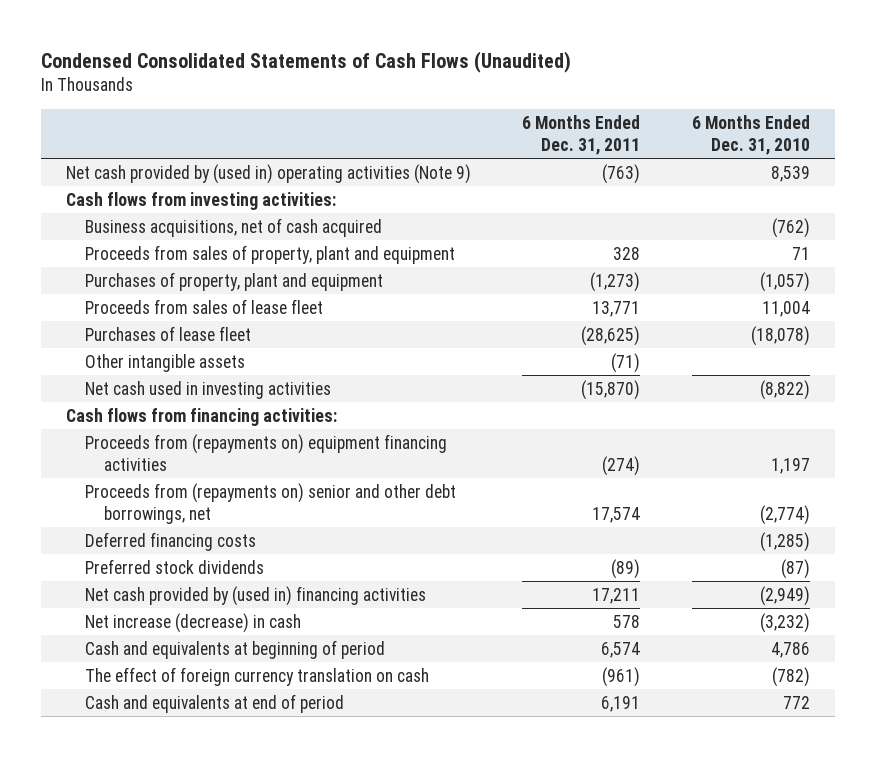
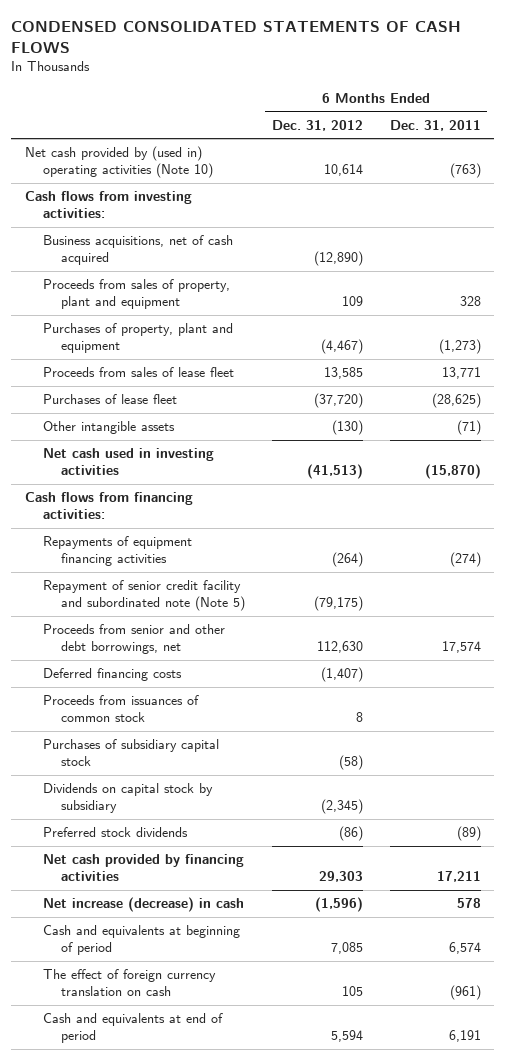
[40,50,571,73] Condensed Consolidated Statements of Cash Flows (Unaudited) -> [11,21,462,53] CONDENSED CONSOLIDATED STATEMENTS OF CASH FLOWS
[691,114,810,156] 6 Months Ended Dec. 31, 2010 -> none
none -> [271,119,363,131] Dec. 31, 2012
[66,163,472,184] Net cash provided by (used in) operating activities (Note 9) -> [24,146,213,178] Net cash provided by (used in) operating activities (Note 10)
[84,433,447,472] Proceeds from (repayments on) equipment financing activities -> [42,536,192,566] Repayments of equipment financing activities
none -> [42,580,245,611] Repayment of senior credit facility and subordinated note (Note 5)
[84,482,456,525] Proceeds from (repayments on) senior and other debt borrowings, net -> [42,624,225,654] Proceeds from senior and other debt borrowings, net
none -> [42,695,199,722] Proceeds from issuances of common stock
none -> [42,739,219,766] Purchases of subsidiary capital stock
none -> [42,783,213,813] Dividends on capital stock by subsidiary
[84,585,426,606] Net cash provided by (used in) financing activities -> [42,854,244,881] Net cash provided by financing activities

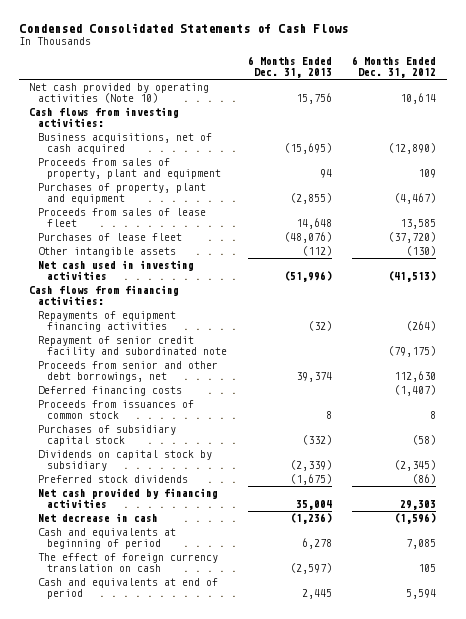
[11,21,462,53] CONDENSED CONSOLIDATED STATEMENTS OF CASH FLOWS -> [18,22,348,33] Condensed Consolidated Statements of Cash Flows
[389,119,481,131] Dec. 31, 2011 -> none
none -> [247,56,332,79] 6 Months Ended Dec. 31, 2013
[24,146,213,178] Net cash provided by (used in) operating activities (Note 10) -> [29,83,210,104] Net cash provided by operating activities (Note 10)
[42,580,245,611] Repayment of senior credit facility and subordinated note (Note 5) -> [38,336,227,358] Repayment of senior credit facility and subordinated note
[42,897,244,913] Net increase (decrease) in cash -> [38,513,159,523] Net decrease in cash

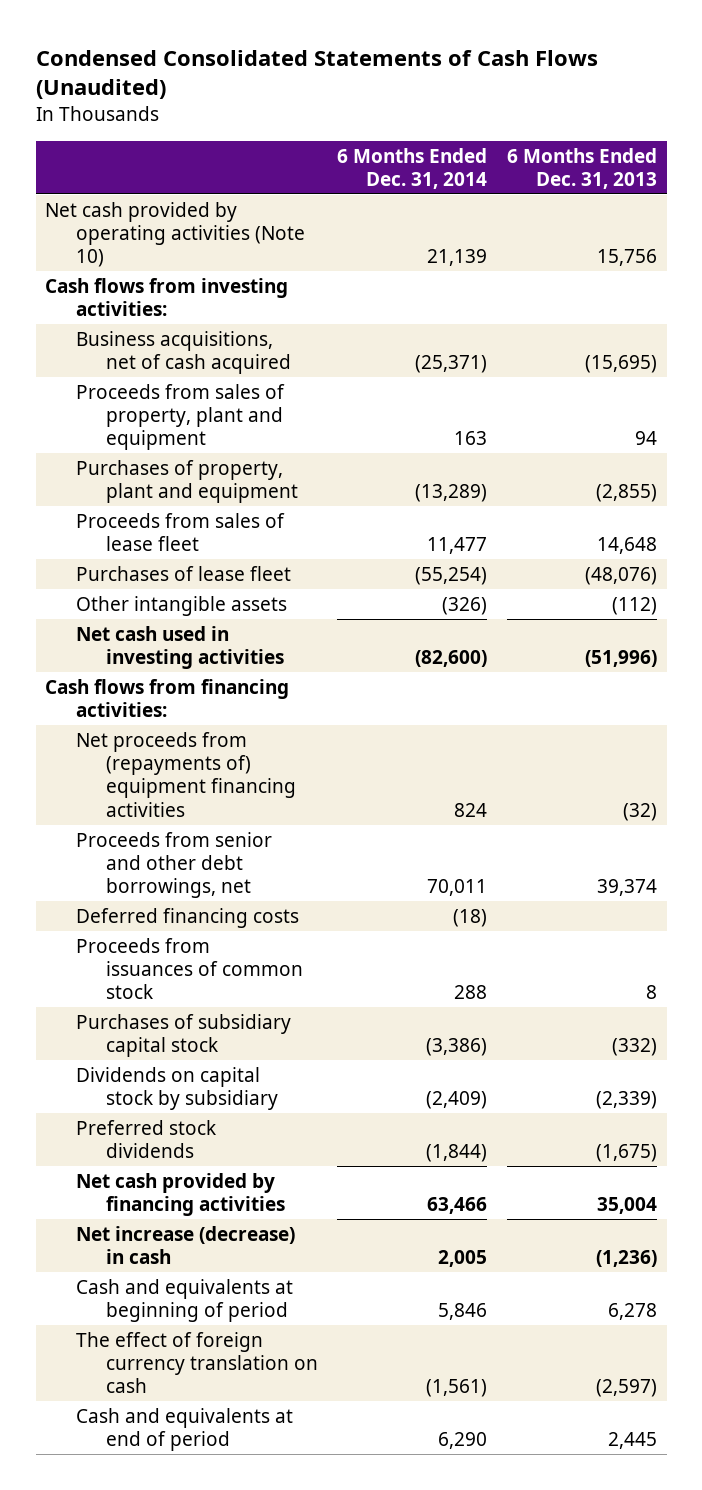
[18,22,348,33] Condensed Consolidated Statements of Cash Flows -> [35,49,598,100] Condensed Consolidated Statements of Cash Flows (Unaudited)
[352,56,437,79] 6 Months Ended Dec. 31, 2012 -> none
none -> [337,147,488,189] 6 Months Ended Dec. 31, 2014
[38,336,227,358] Repayment of senior credit facility and subordinated note -> none
[38,311,177,333] Repayments of equipment financing activities -> [75,731,296,817] Net proceeds from (repayments of) equipment financing activities
[38,513,159,523] Net decrease in cash -> [75,1225,295,1265] Net increase (decrease) in cash

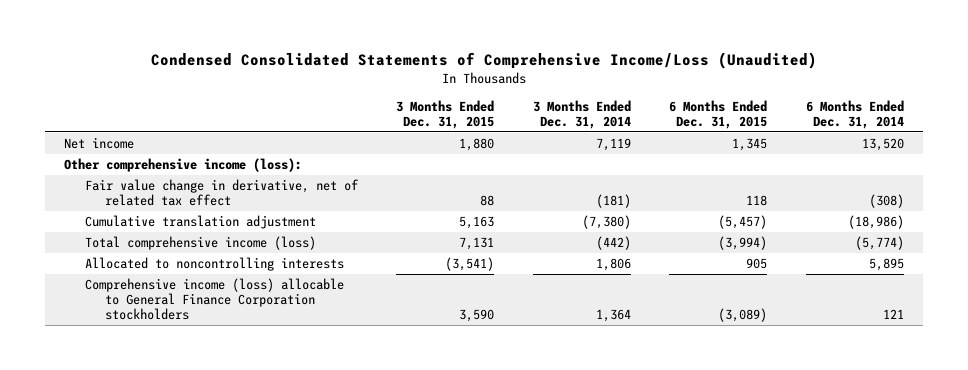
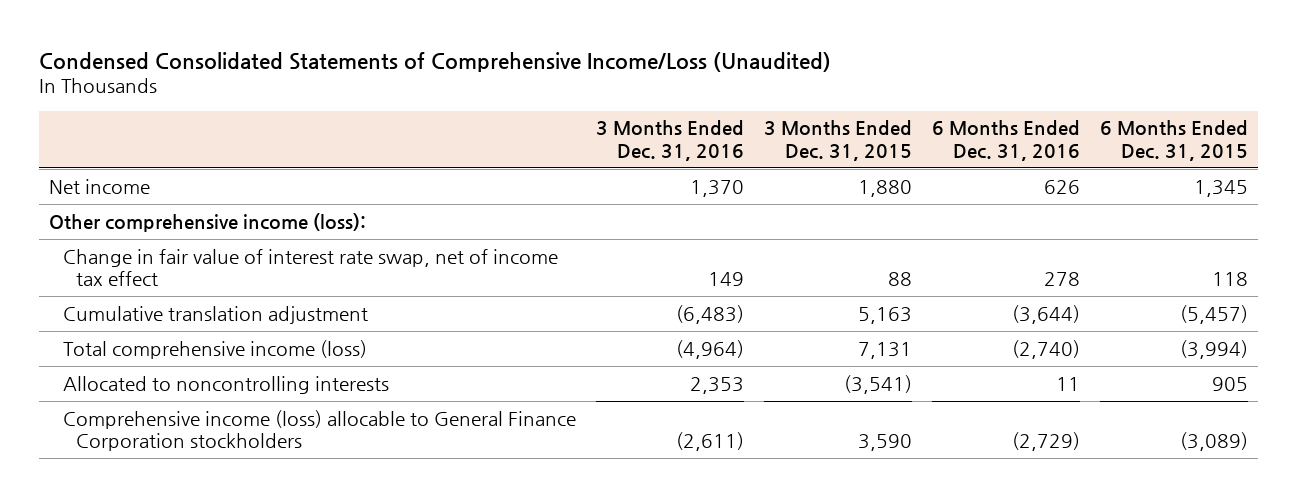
[532,99,631,130] 3 Months Ended Dec. 31, 2014 -> none
[805,99,904,130] 6 Months Ended Dec. 31, 2014 -> none
none -> [595,120,744,161] 3 Months Ended Dec. 31, 2016
none -> [931,120,1080,161] 6 Months Ended Dec. 31, 2016
[84,178,359,207] Fair value change in derivative, net of related tax effect -> [62,248,558,287] Change in fair value of interest rate swap, net of income tax effect

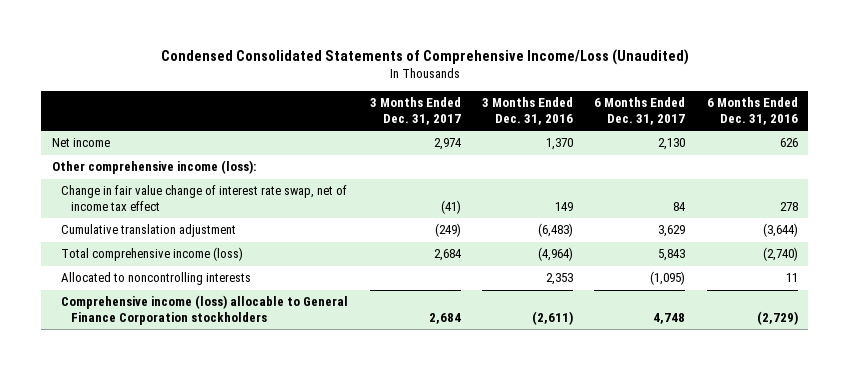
[763,120,912,161] 3 Months Ended Dec. 31, 2015 -> none
[1099,120,1248,161] 6 Months Ended Dec. 31, 2015 -> none
none -> [369,97,461,125] 3 Months Ended Dec. 31, 2017
none -> [594,97,686,125] 6 Months Ended Dec. 31, 2017
[62,248,558,287] Change in fair value of interest rate swap, net of income tax effect -> [61,185,348,212] Change in fair value change of interest rate swap, net of income tax effect

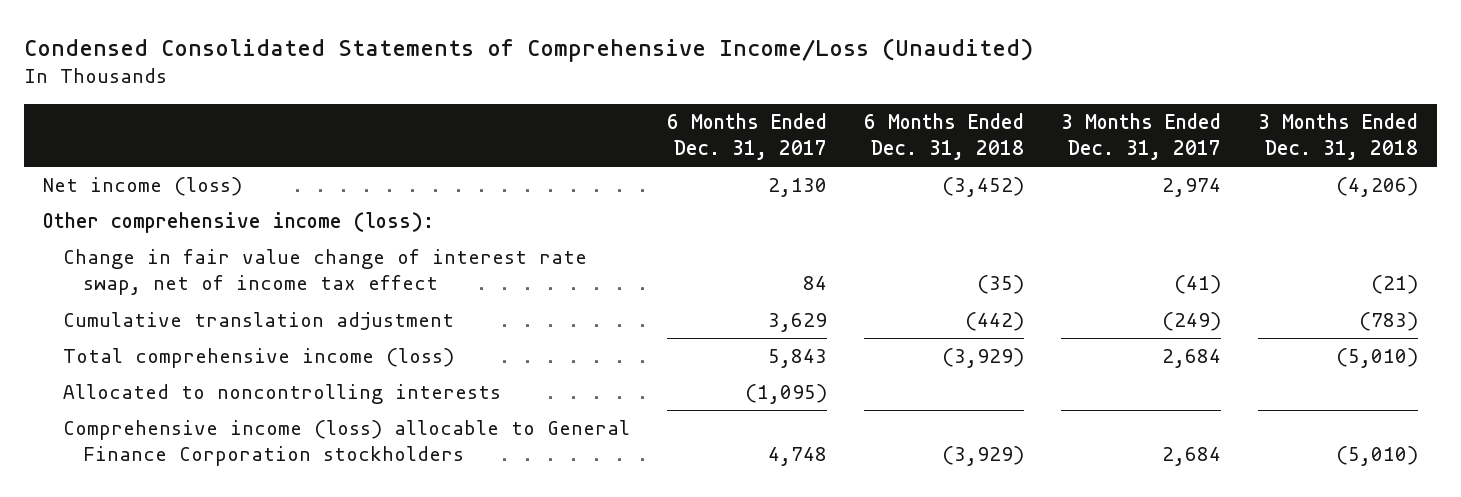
[481,97,573,125] 3 Months Ended Dec. 31, 2016 -> none
[706,97,798,125] 6 Months Ended Dec. 31, 2016 -> none
none -> [863,112,1024,161] 6 Months Ended Dec. 31, 2018
none -> [1258,112,1419,161] 3 Months Ended Dec. 31, 2018
[51,138,110,148] Net income -> [42,177,242,197] Net income (loss)

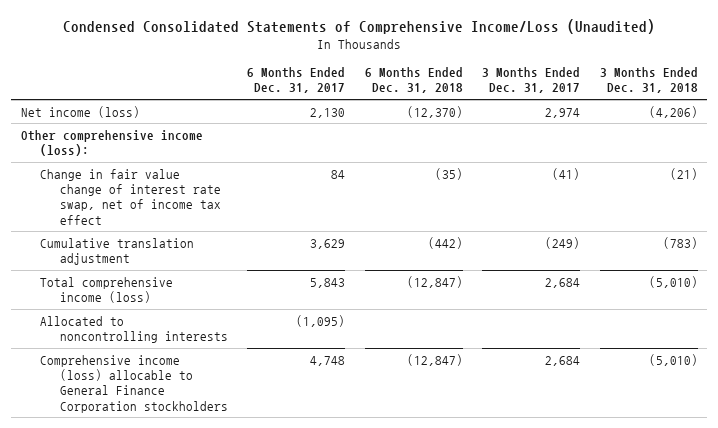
[941,177,1024,198] (3,452) -> [406,105,463,118] (12,370)
[941,348,1024,369] (3,929) -> [406,275,463,288] (12,847)
[941,446,1024,467] (3,929) -> [406,353,463,366] (12,847)

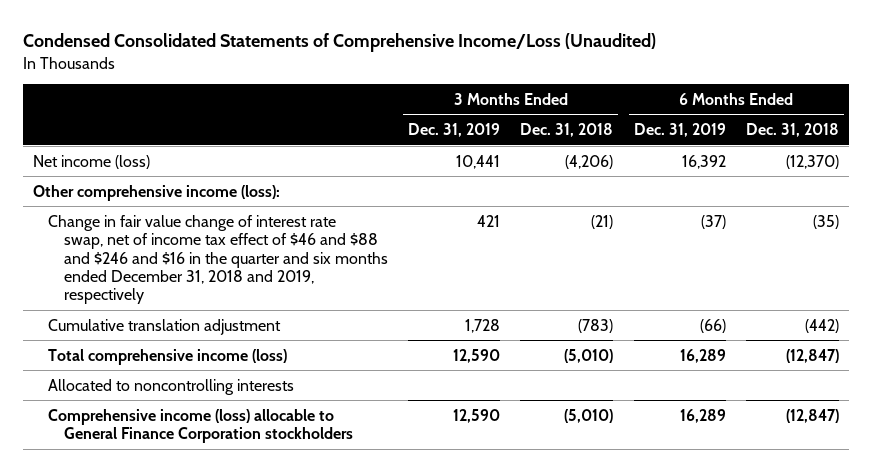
[247,67,346,94] 6 Months Ended Dec. 31, 2017 -> none
[482,67,581,94] 3 Months Ended Dec. 31, 2017 -> none
none -> [407,123,500,138] Dec. 31, 2019
none -> [633,123,726,138] Dec. 31, 2019
[40,168,222,225] Change in fair value change of interest rate swap, net of income tax effect -> [48,214,388,305] Change in fair value change of interest rate swap, net of income tax effect of $46 and $88 and $246 and $16 in the quarter and six months ended December 31, 2018 and 2019, respectively

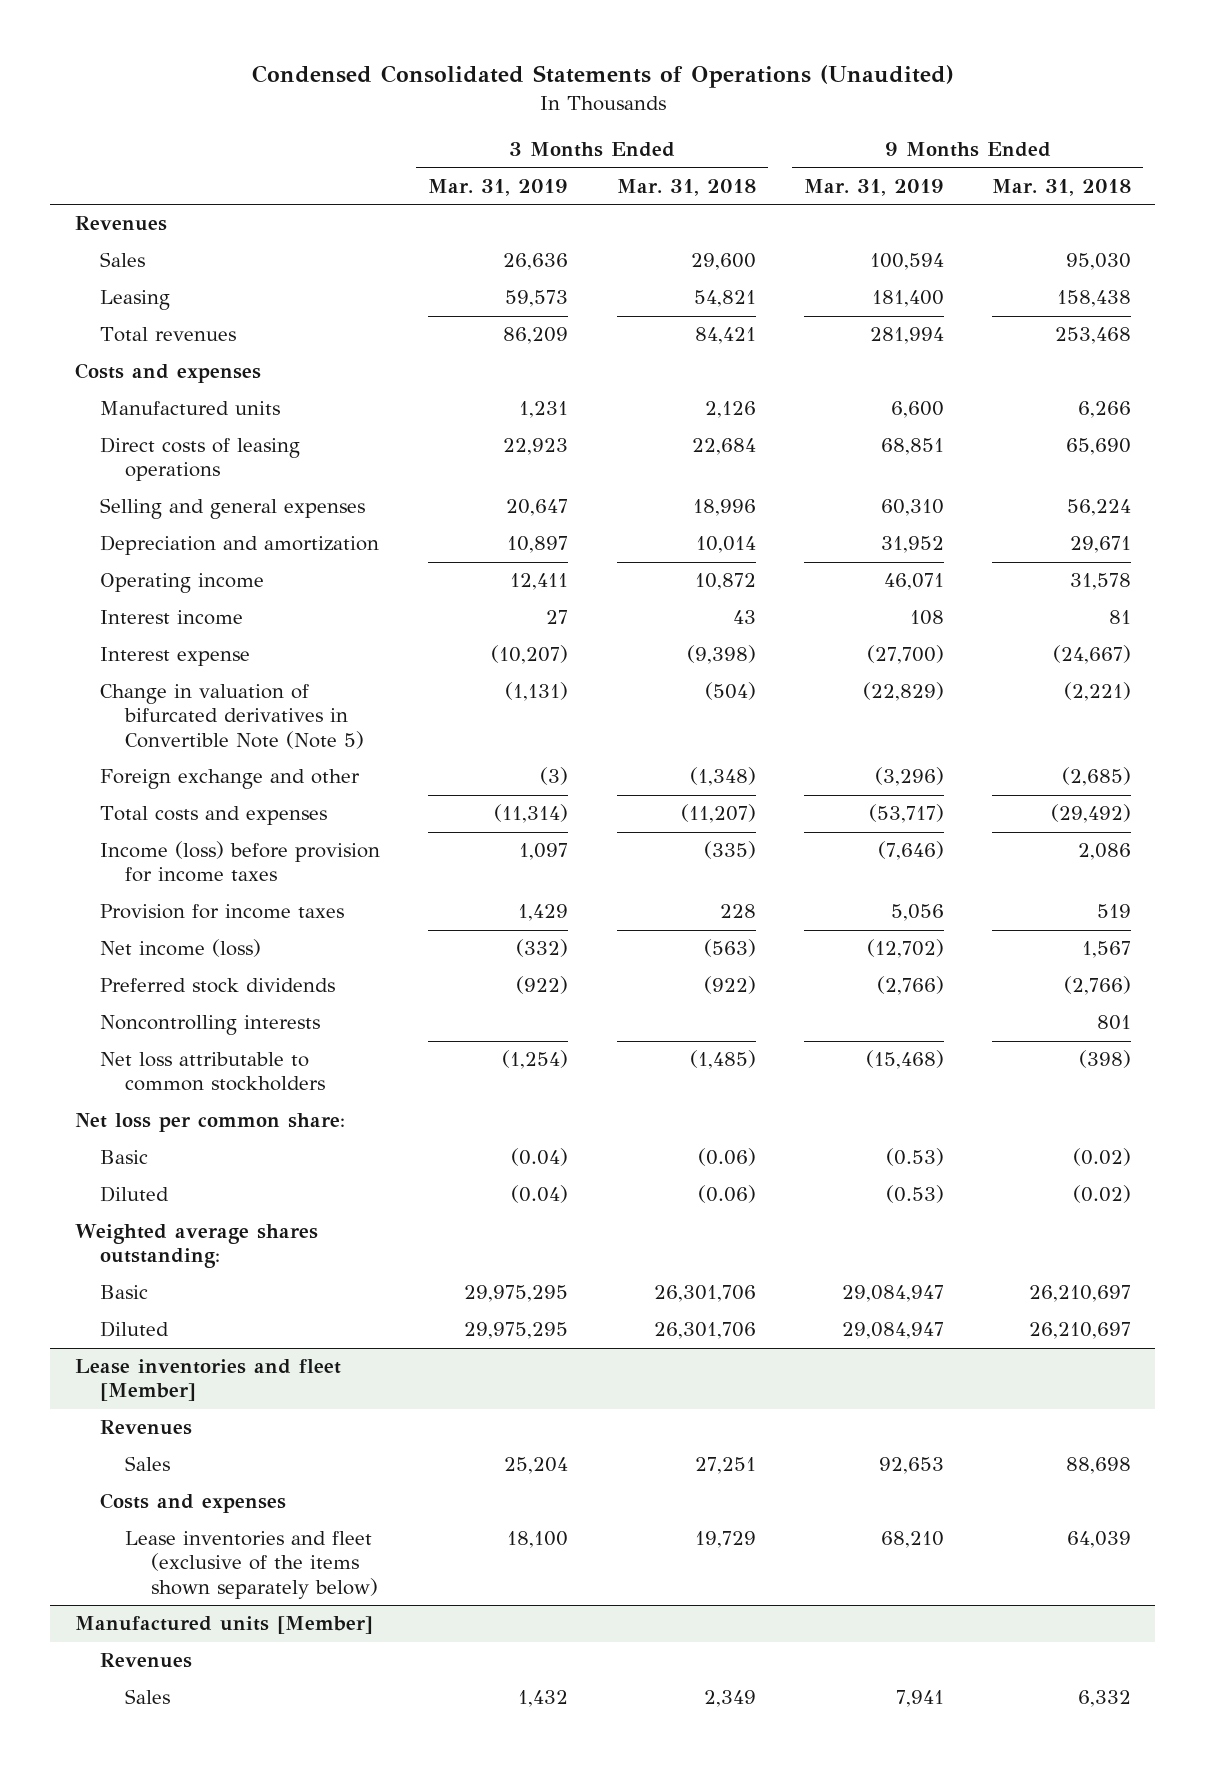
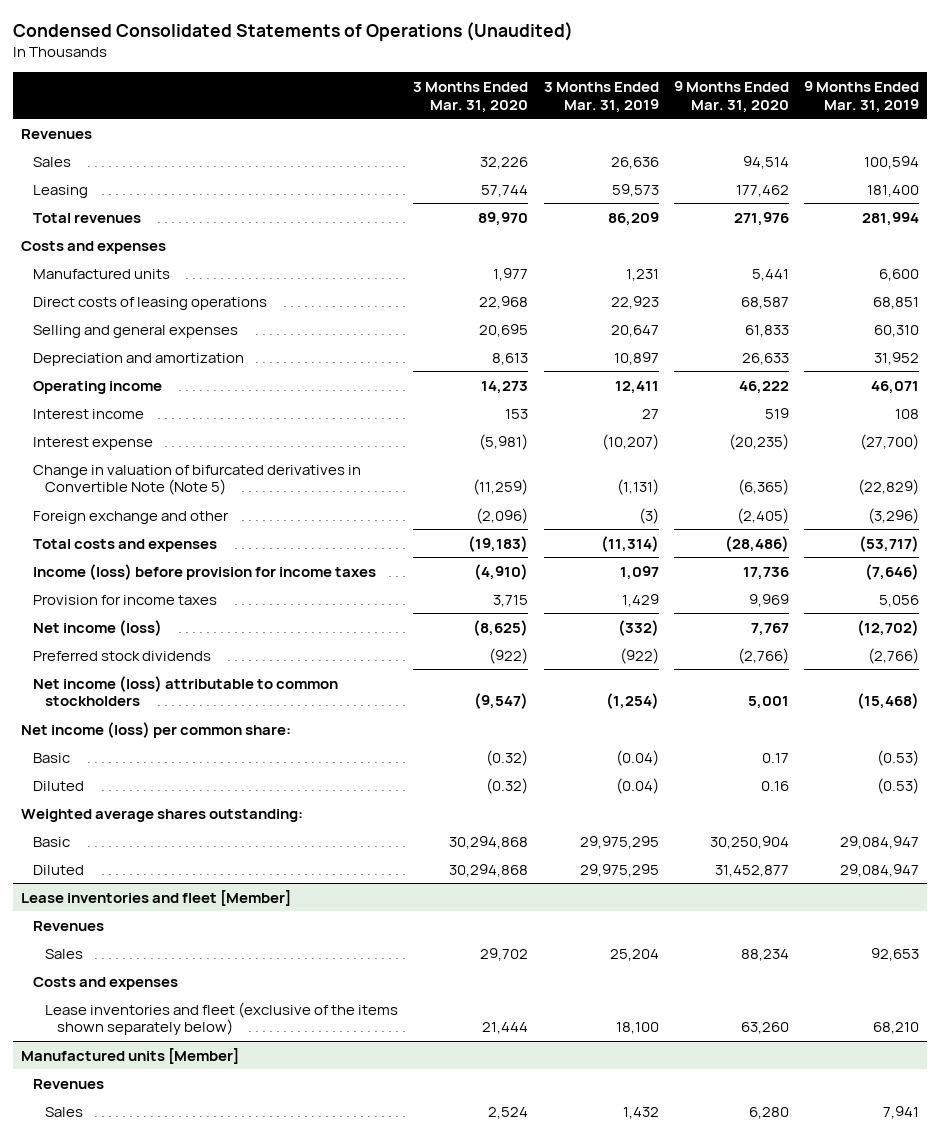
[616,179,756,197] Mar. 31, 2018 -> none
[992,179,1132,197] Mar. 31, 2018 -> none
none -> [413,81,529,113] 3 Months Ended Mar. 31, 2020
none -> [673,80,789,113] 9 Months Ended Mar. 31, 2020
[99,1015,320,1036] Noncontrolling interests -> none
[99,1052,326,1092] Net loss attributable to common stockholders -> [33,675,339,707] Net income (loss) attributable to common stockholders
[74,1113,345,1133] Net loss per common share: -> [21,721,292,738] Net income (loss) per common share:

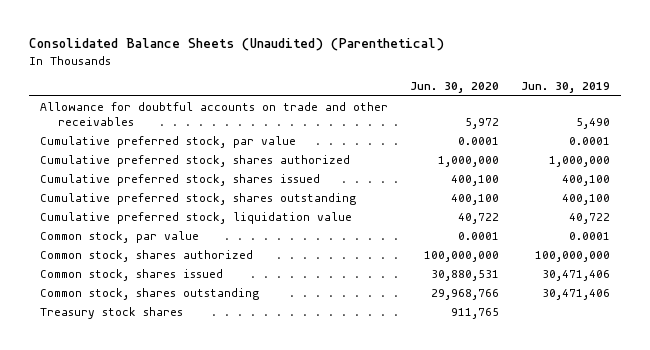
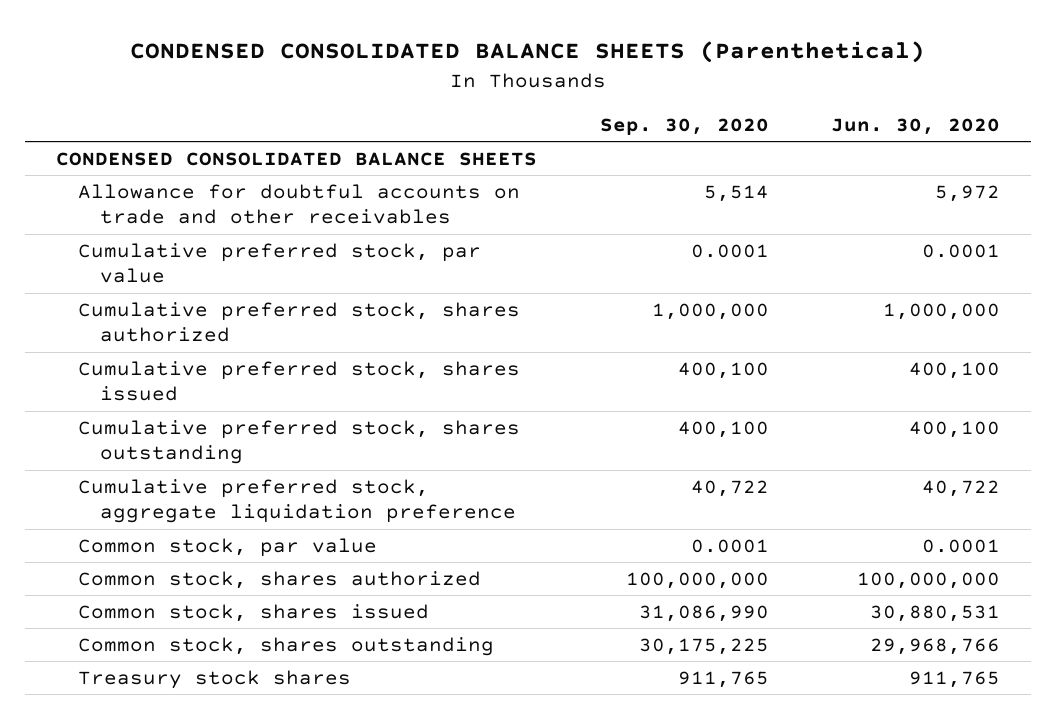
[29,38,445,52] Consolidated Balance Sheets (Unaudited) (Parenthetical) -> [130,41,926,64] CONDENSED CONSOLIDATED BALANCE SHEETS (Parenthetical)
[521,82,611,94] Jun. 30, 2019 -> none
none -> [599,117,769,135] Sep. 30, 2020
none -> [56,151,538,166] CONDENSED CONSOLIDATED BALANCE SHEETS
[40,211,353,224] Cumulative preferred stock, liquidation value -> [78,478,517,524] Cumulative preferred stock, aggregate liquidation preference

